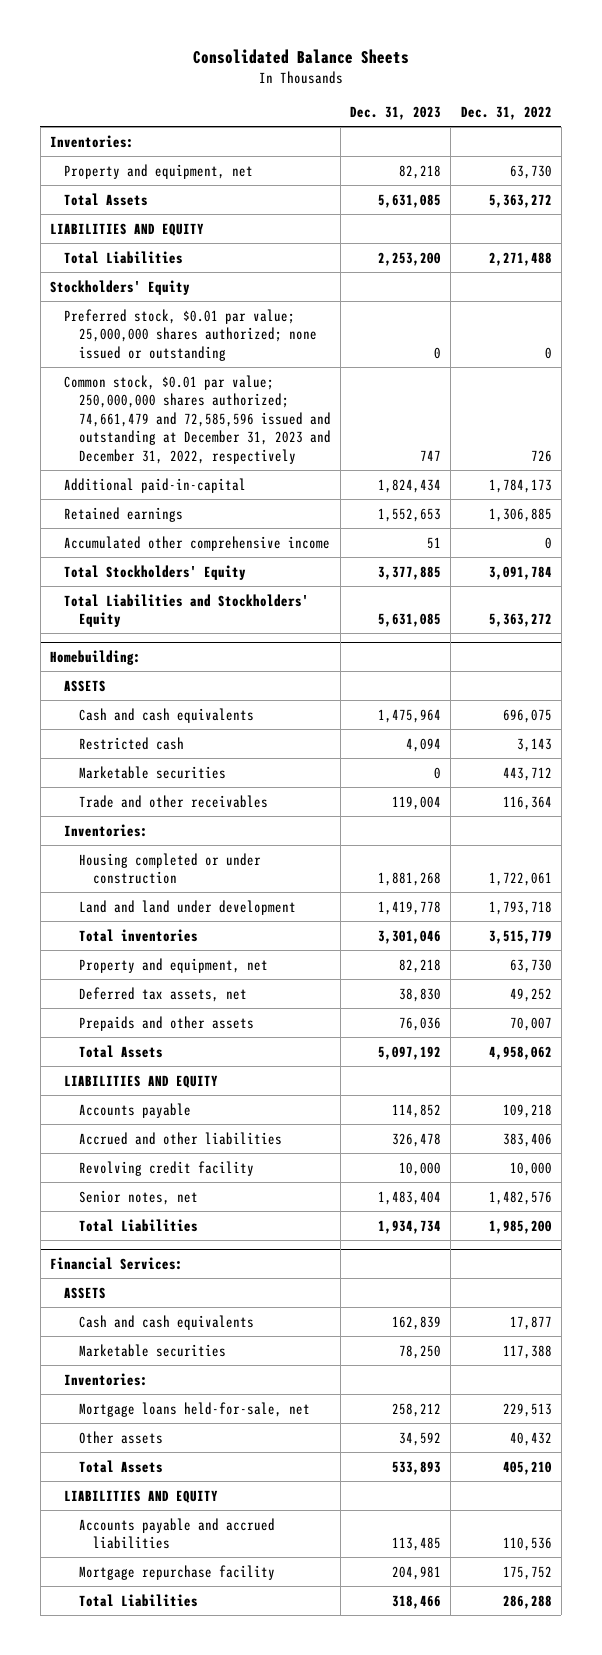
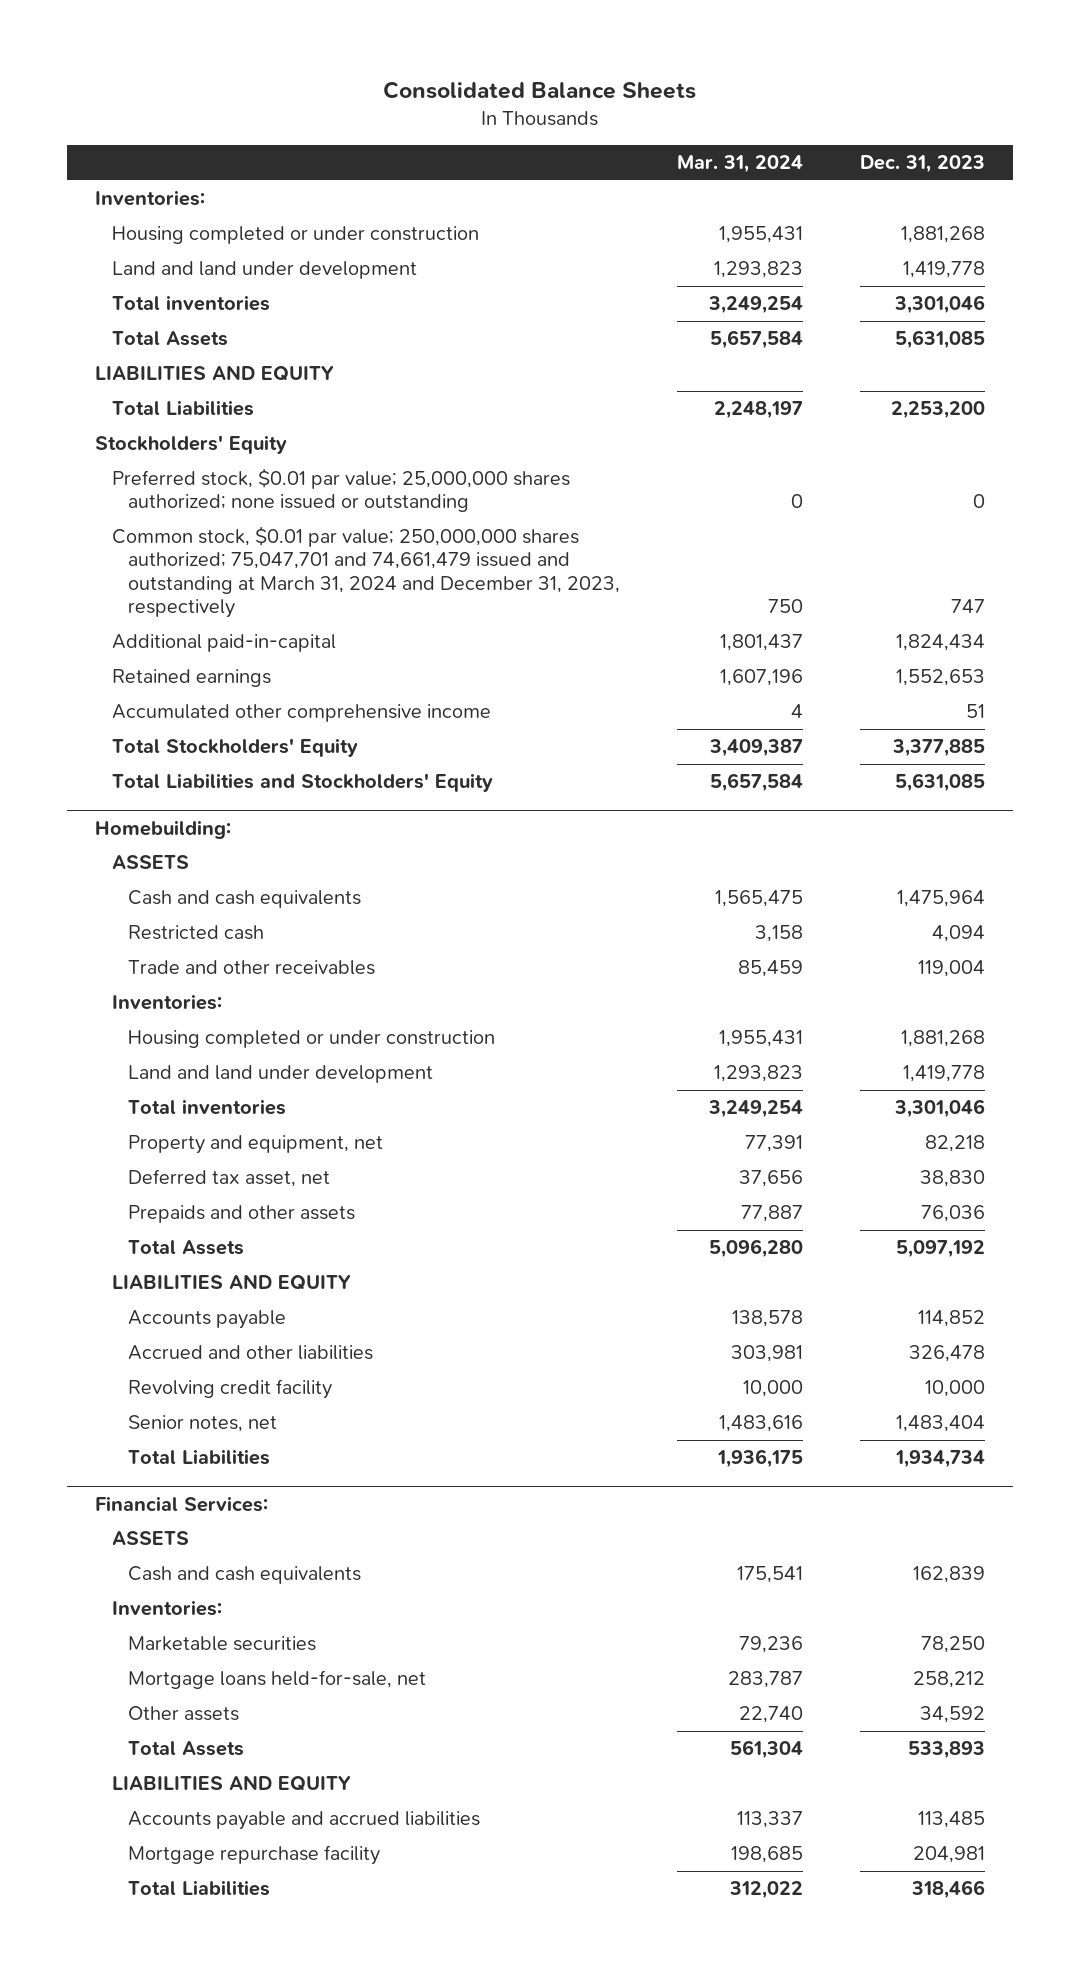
[460,105,552,120] Dec. 31, 2022 -> none
none -> [676,155,803,174] Mar. 31, 2024
[64,163,254,179] Property and equipment, net -> none
none -> [111,226,479,245] Housing completed or under construction
none -> [111,261,417,280] Land and land under development
none -> [111,295,270,312] Total inventories
[64,374,331,464] Common stock, $0.01 par value; 250,000,000 shares authorized; 74,661,479 and 72,585,596 issued and outstanding at December 31, 2023 and December 31, 2022, respectively -> [111,526,621,619] Common stock, $0.01 par value; 250,000,000 shares authorized; 75,047,701 and 74,661,479 issued and outstanding at March 31, 2024 and December 31, 2023, respectively
[78,765,226,779] Marketable securities -> none
[78,986,247,1002] Deferred tax assets, net -> [128,1169,331,1188] Deferred tax asset, net
[78,1343,226,1357] Marketable securities -> [128,1636,317,1652] Marketable securities

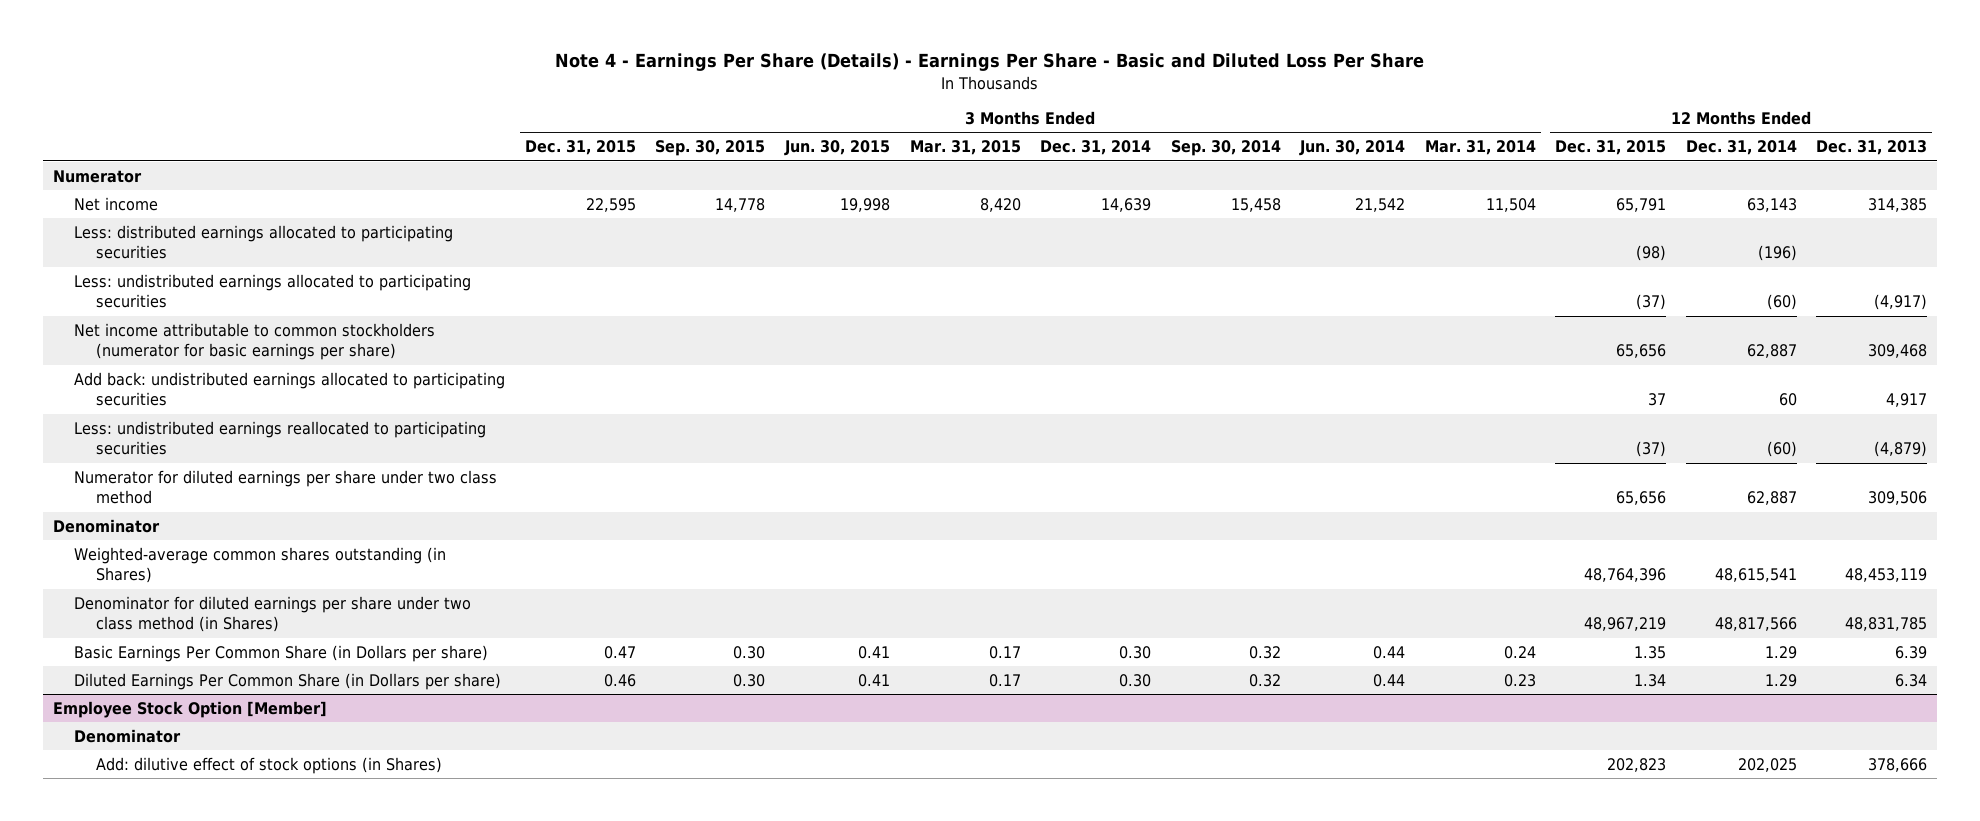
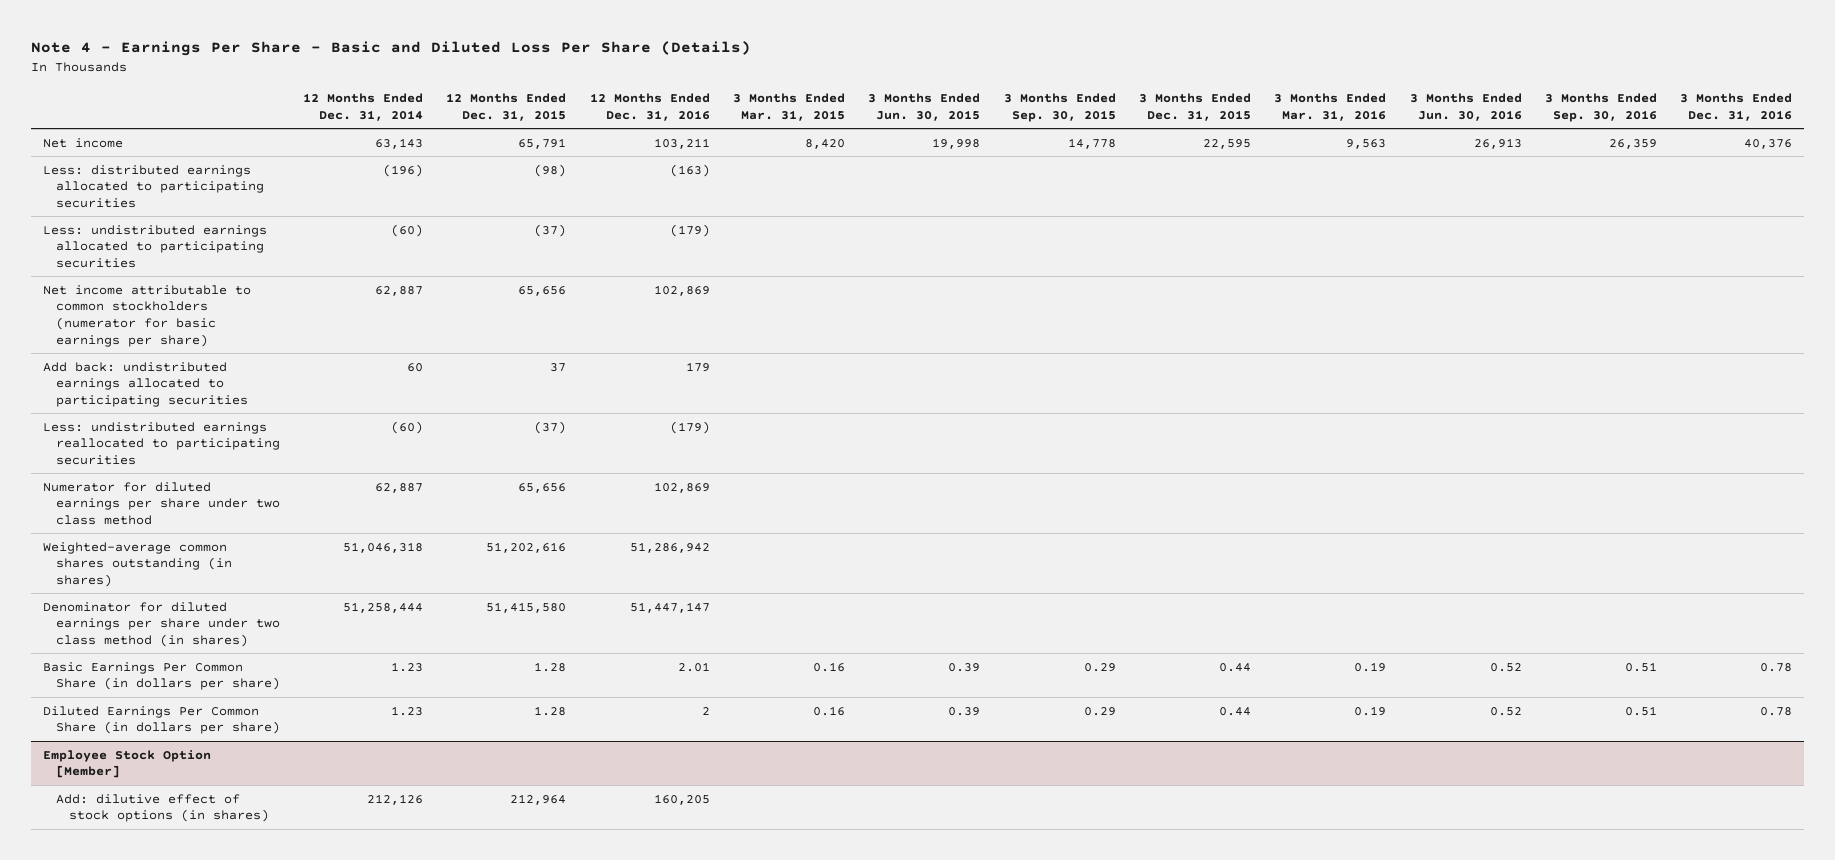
[554,53,1424,72] Note 4 - Earnings Per Share (Details) - Earnings Per Share - Basic and Diluted Loss Per Share -> [31,41,752,57] Note 4 - Earnings Per Share - Basic and Diluted Loss Per Share (Details)
[1040,140,1152,156] Dec. 31, 2014 -> none
[1170,140,1281,157] Sep. 30, 2014 -> none
[1299,140,1406,157] Jun. 30, 2014 -> none
[1424,140,1536,156] Mar. 31, 2014 -> none
[1816,140,1928,156] Dec. 31, 2013 -> none
none -> [589,93,710,121] 12 Months Ended Dec. 31, 2016
none -> [1274,93,1387,121] 3 Months Ended Mar. 31, 2016
none -> [1409,93,1522,121] 3 Months Ended Jun. 30, 2016
none -> [1545,93,1658,122] 3 Months Ended Sep. 30, 2016
none -> [1680,93,1793,121] 3 Months Ended Dec. 31, 2016
[52,169,142,183] Numerator -> none
[52,518,160,533] Denominator -> none
[74,546,447,584] Weighted-average common shares outstanding (in Shares) -> [42,541,232,588] Weighted-average common shares outstanding (in shares)
[1584,568,1667,583] 48,764,396 -> [486,541,567,553] 51,202,616
[1714,568,1797,583] 48,615,541 -> [343,541,424,553] 51,046,318
[74,595,472,633] Denominator for diluted earnings per share under two class method (in Shares) -> [42,601,280,648] Denominator for diluted earnings per share under two class method (in shares)
[1584,617,1667,632] 48,967,219 -> [486,601,567,613] 51,415,580
[1714,617,1797,632] 48,817,566 -> [343,601,424,613] 51,258,444
[74,644,489,662] Basic Earnings Per Common Share (in Dollars per share) -> [42,661,280,691] Basic Earnings Per Common Share (in dollars per share)
[603,645,636,659] 0.47 -> [1219,662,1252,672] 0.44
[733,645,766,659] 0.30 -> [1083,662,1116,672] 0.29
[857,645,890,659] 0.41 -> [948,662,981,672] 0.39
[988,645,1021,659] 0.17 -> [813,661,846,672] 0.16
[1634,645,1667,659] 1.35 -> [534,661,567,672] 1.28
[1764,645,1797,659] 1.29 -> [391,661,424,672] 1.23
[74,672,502,690] Diluted Earnings Per Common Share (in Dollars per share) -> [42,705,280,735] Diluted Earnings Per Common Share (in dollars per share)
[603,673,636,687] 0.46 -> [1219,706,1252,716] 0.44
[733,673,766,687] 0.30 -> [1083,706,1116,716] 0.29
[857,673,890,687] 0.41 -> [948,706,981,716] 0.39
[988,673,1021,687] 0.17 -> [813,705,846,716] 0.16
[1634,673,1667,687] 1.34 -> [534,705,567,716] 1.28
[1764,673,1797,687] 1.29 -> [391,705,424,716] 1.23
[74,728,182,743] Denominator -> none
[95,756,442,774] Add: dilutive effect of stock options (in Shares) -> [55,793,269,823] Add: dilutive effect of stock options (in shares)
[1607,757,1667,772] 202,823 -> [510,793,567,805] 212,964
[1737,757,1797,772] 202,025 -> [367,793,424,805] 212,126

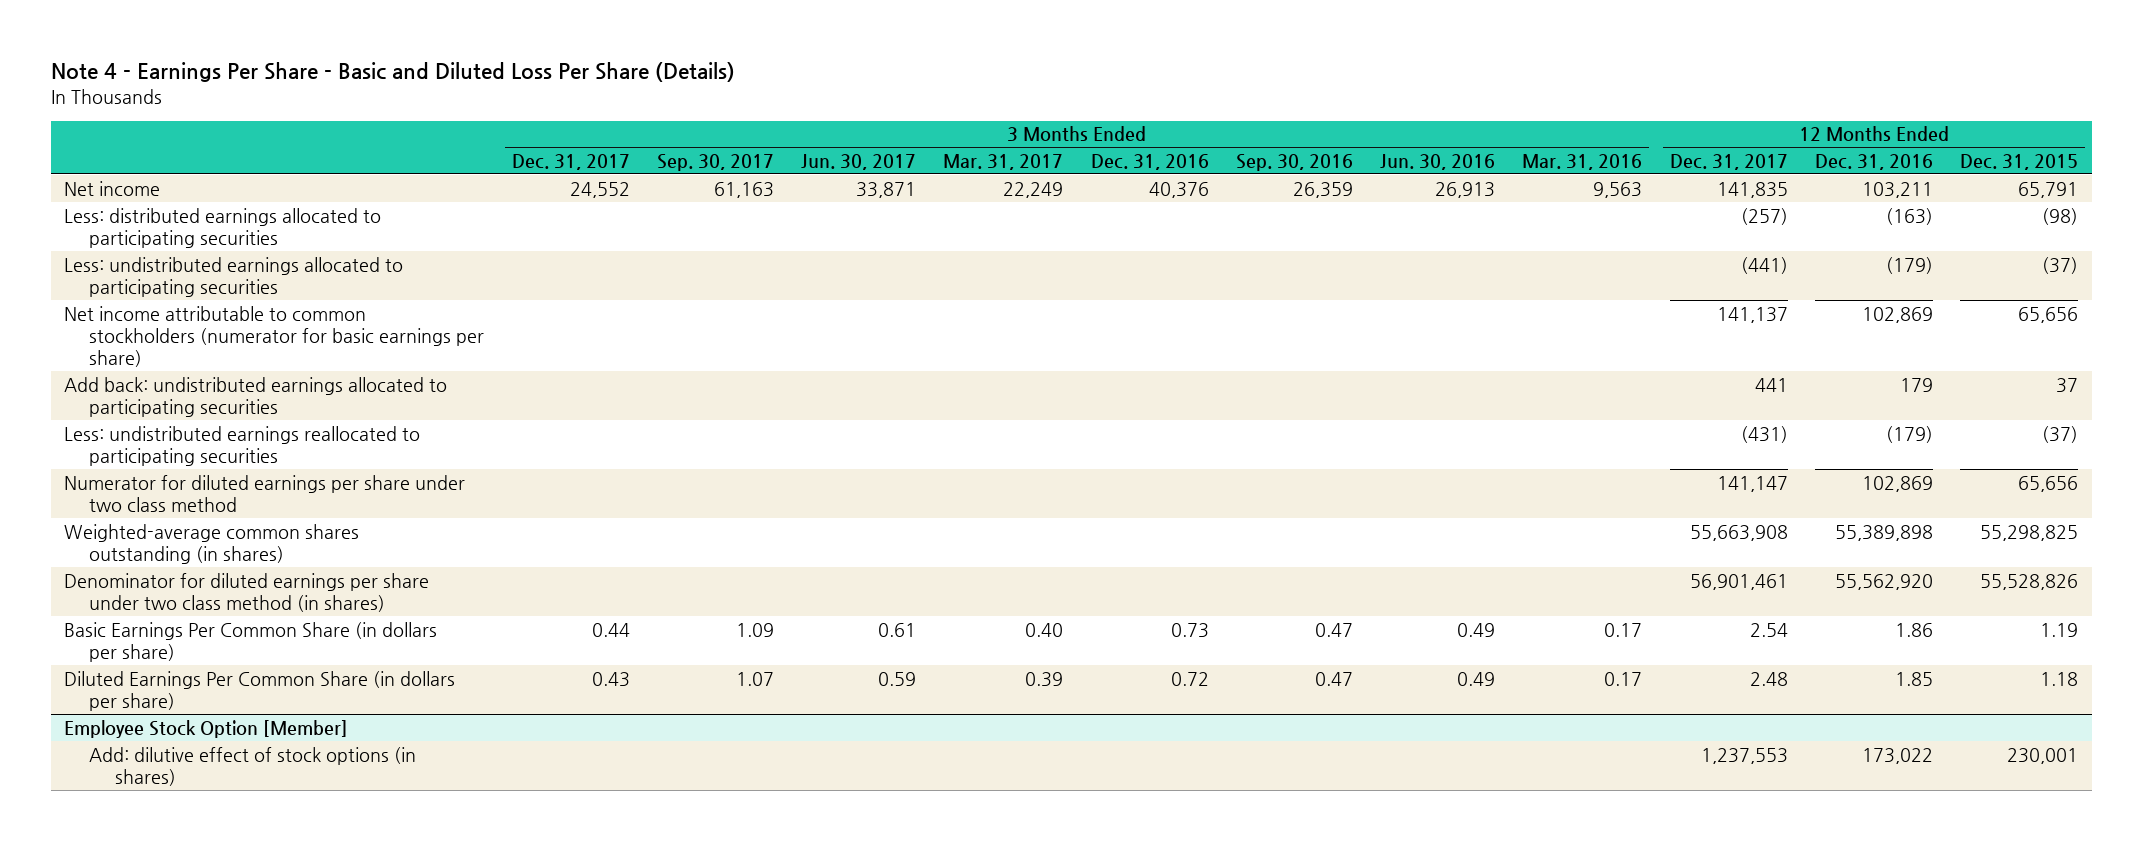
[303,93,424,121] 12 Months Ended Dec. 31, 2014 -> none
[733,93,846,121] 3 Months Ended Mar. 31, 2015 -> none
[868,93,981,121] 3 Months Ended Jun. 30, 2015 -> none
[1003,93,1116,122] 3 Months Ended Sep. 30, 2015 -> none
[1139,93,1252,121] 3 Months Ended Dec. 31, 2015 -> none
none -> [511,153,630,170] Dec. 31, 2017
none -> [656,153,774,171] Sep. 30, 2017
none -> [801,153,917,170] Jun. 30, 2017
none -> [943,153,1064,170] Mar. 31, 2017
none -> [1669,153,1788,170] Dec. 31, 2017
[486,541,567,553] 51,202,616 -> [1980,524,2079,541] 55,298,825
[629,541,710,553] 51,286,942 -> [1834,524,1933,541] 55,389,898
[486,601,567,613] 51,415,580 -> [1980,573,2079,590] 55,528,826
[629,601,710,613] 51,447,147 -> [1834,573,1933,590] 55,562,920
[534,661,567,672] 1.28 -> [2040,622,2079,637] 1.19
[677,661,710,672] 2.01 -> [1894,622,1933,637] 1.86
[1354,661,1387,672] 0.19 -> [1604,622,1643,637] 0.17
[1489,662,1522,672] 0.52 -> [1457,622,1496,637] 0.49
[1625,661,1658,672] 0.51 -> [1314,622,1353,637] 0.47
[1760,662,1793,672] 0.78 -> [1170,622,1209,638] 0.73
[534,705,567,716] 1.28 -> [2040,671,2079,686] 1.18
[701,706,710,715] 2 -> [1894,671,1933,686] 1.85
[1354,705,1387,716] 0.19 -> [1604,671,1643,686] 0.17
[1489,706,1522,716] 0.52 -> [1457,671,1496,686] 0.49
[1625,705,1658,716] 0.51 -> [1314,671,1353,686] 0.47
[1760,706,1793,716] 0.78 -> [1170,671,1209,686] 0.72
[510,793,567,805] 212,964 -> [2007,747,2079,764] 230,001
[653,793,710,805] 160,205 -> [1861,747,1933,764] 173,022

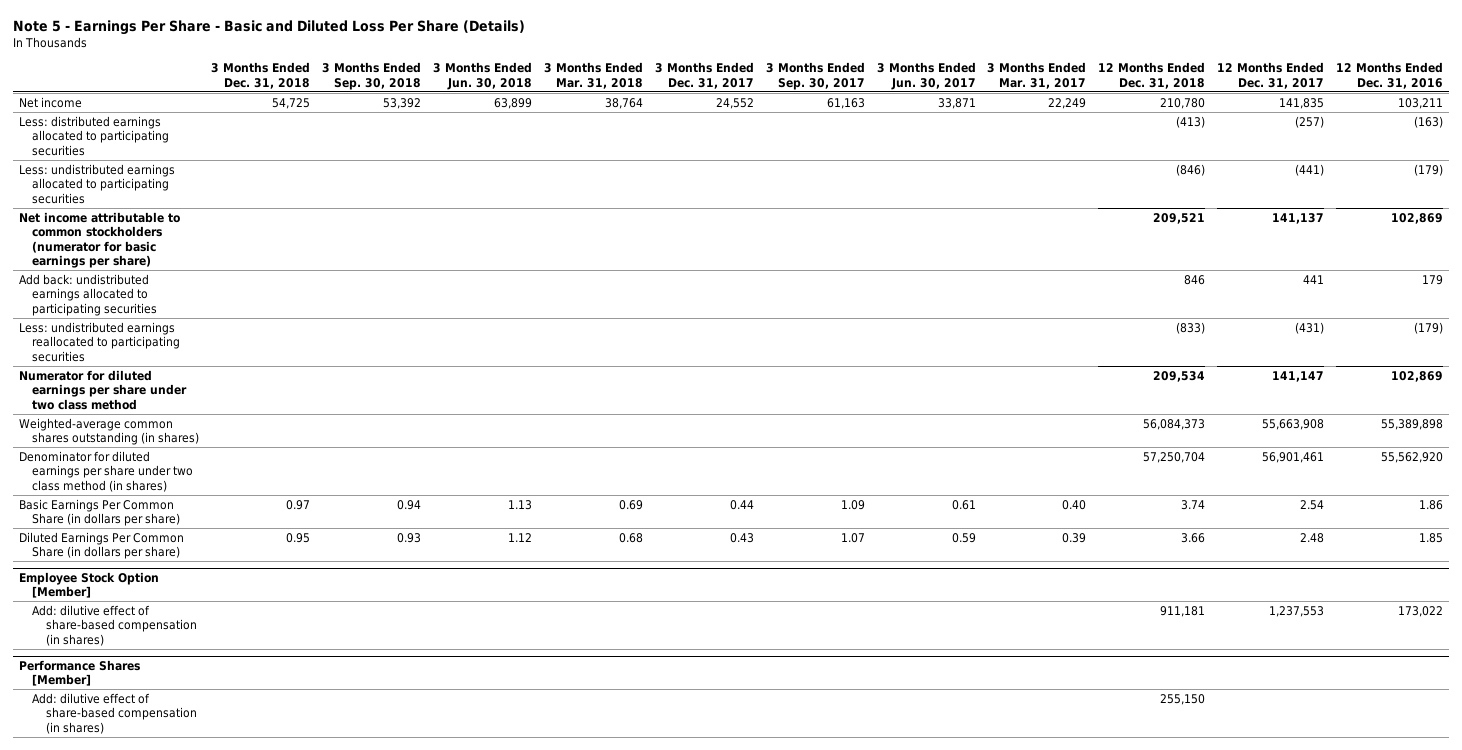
[50,62,735,83] Note 4 - Earnings Per Share - Basic and Diluted Loss Per Share (Details) -> [12,20,525,36] Note 5 - Earnings Per Share - Basic and Diluted Loss Per Share (Details)
[1090,153,1209,170] Dec. 31, 2016 -> none
[1235,153,1353,171] Sep. 30, 2016 -> none
[1380,153,1496,170] Jun. 30, 2016 -> none
[1522,153,1643,170] Mar. 31, 2016 -> none
[1960,153,2079,170] Dec. 31, 2015 -> none
none -> [211,62,311,89] 3 Months Ended Dec. 31, 2018
none -> [321,62,421,90] 3 Months Ended Sep. 30, 2018
none -> [432,62,532,90] 3 Months Ended Jun. 30, 2018
none -> [543,62,643,89] 3 Months Ended Mar. 31, 2018
none -> [1098,62,1206,89] 12 Months Ended Dec. 31, 2018
[89,746,417,786] Add: dilutive effect of stock options (in shares) -> [32,604,197,646] Add: dilutive effect of share-based compensation (in shares)
none -> [18,659,140,687] Performance Shares [Member]
none -> [32,692,197,734] Add: dilutive effect of share-based compensation (in shares)

